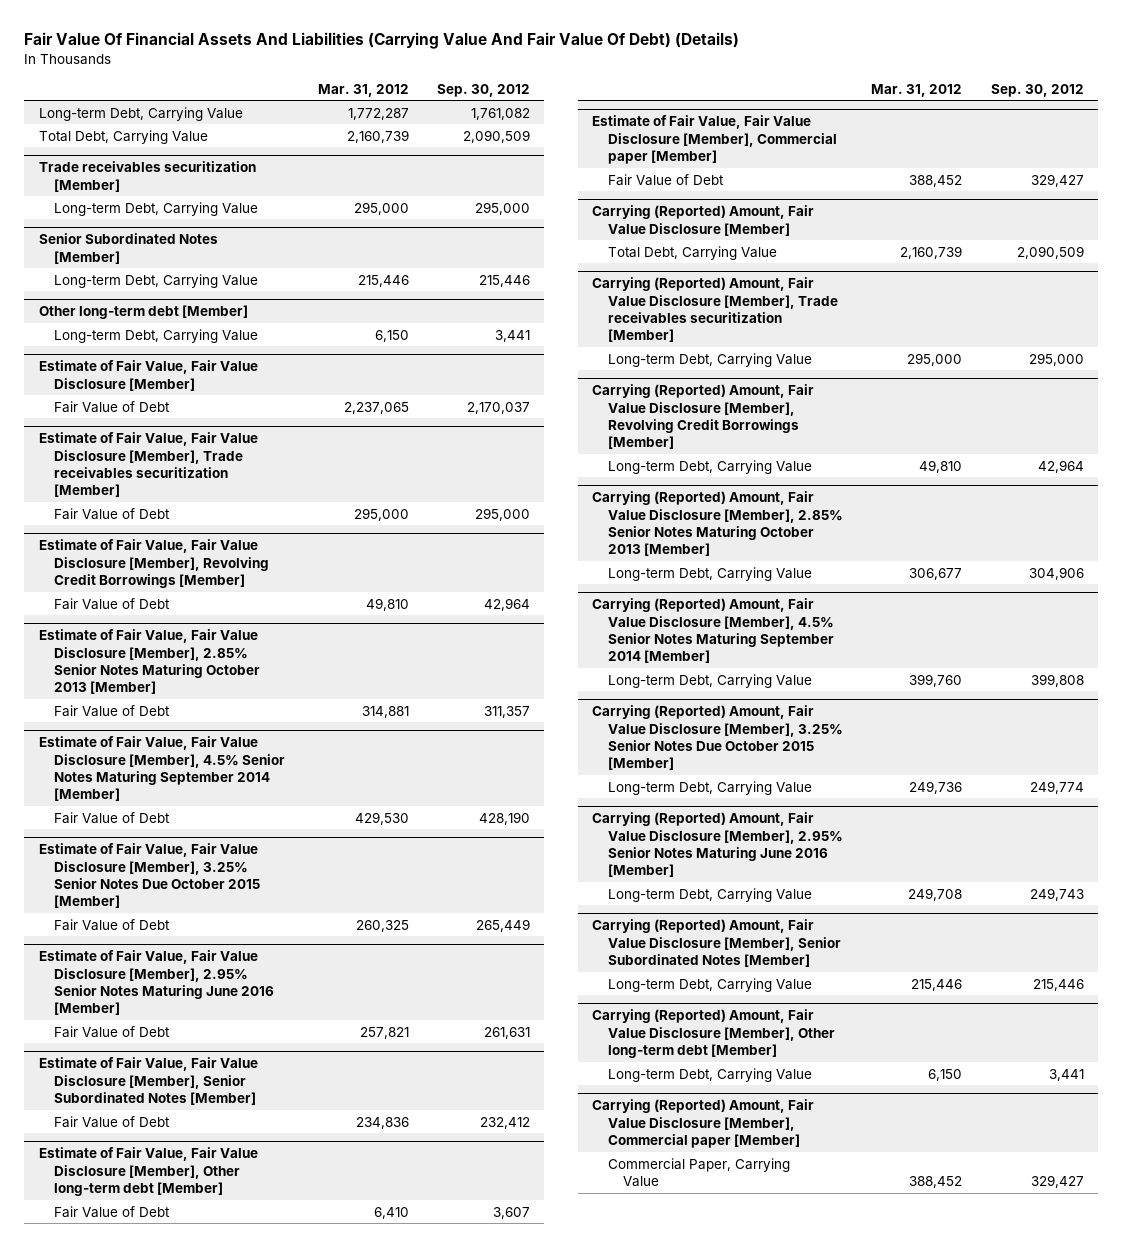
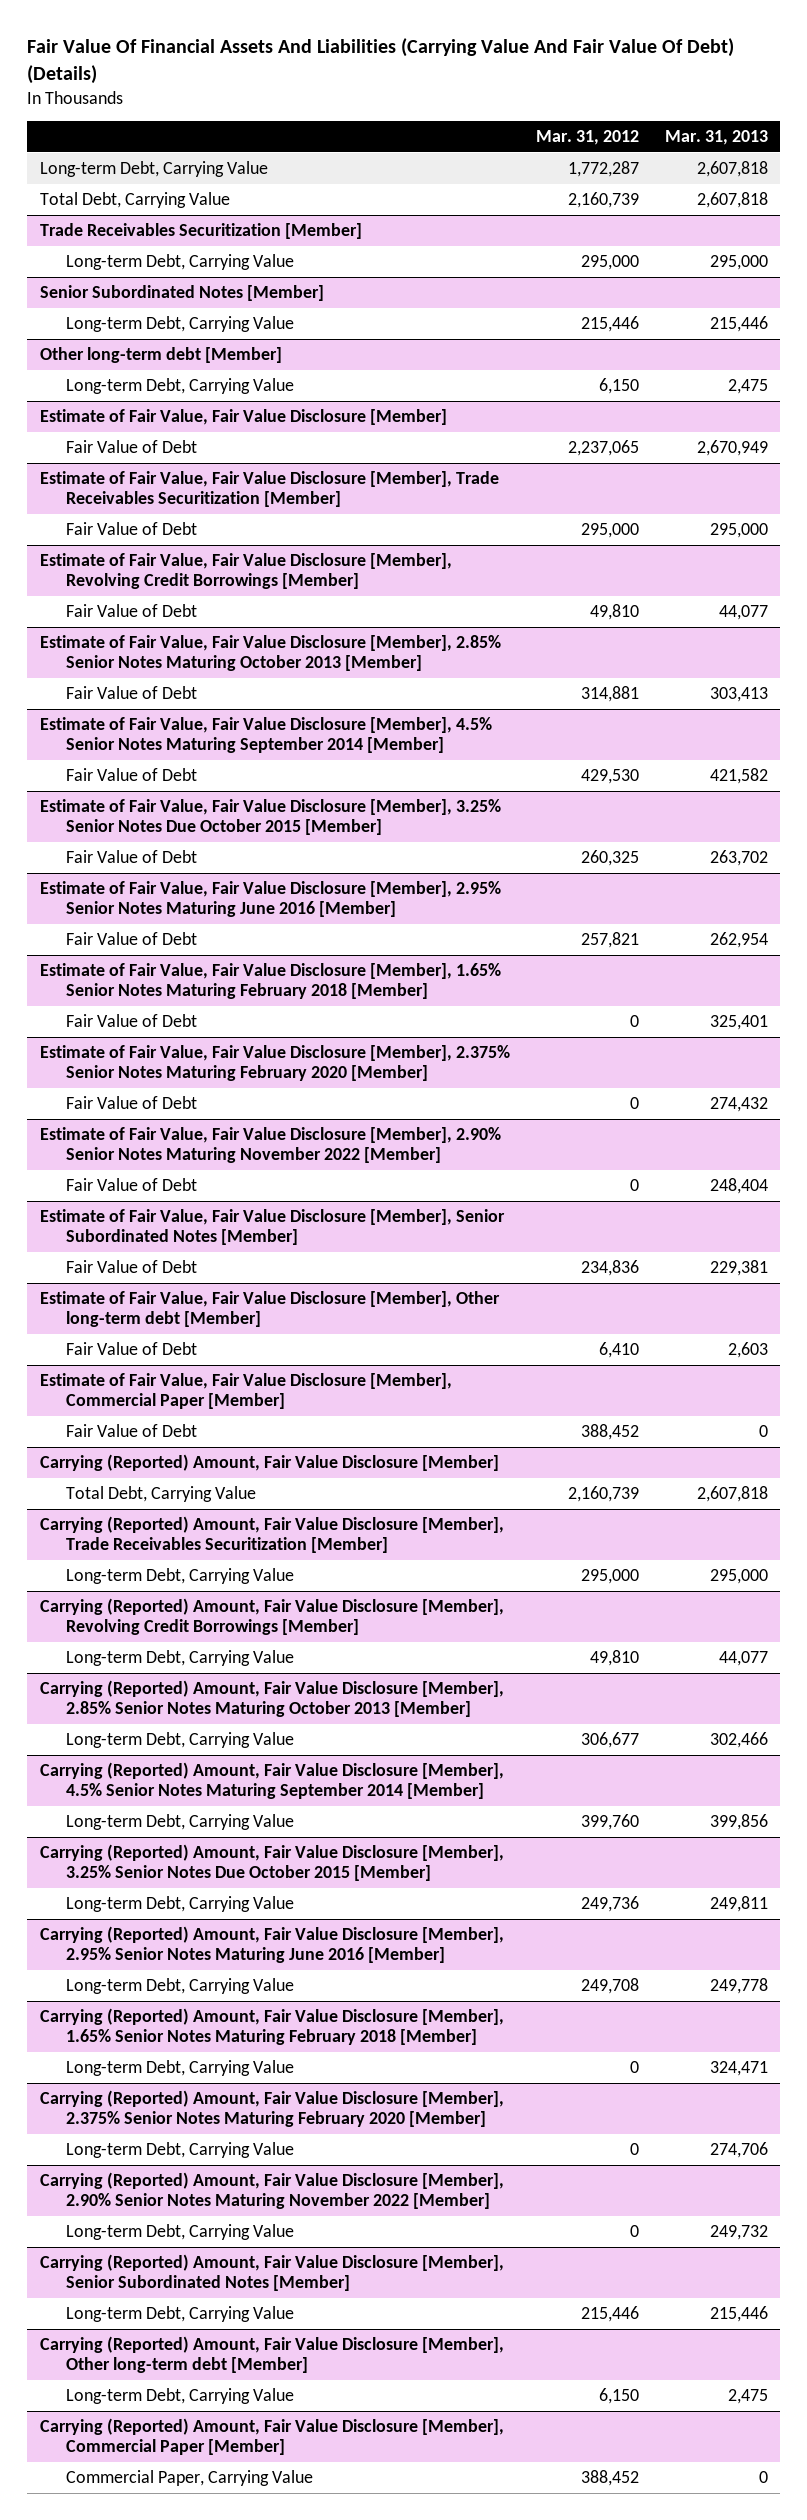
[437,83,531,97] Sep. 30, 2012 -> none
none -> [664,129,768,145] Mar. 31, 2013
[38,161,256,192] Trade receivables securitization [Member] -> [39,223,362,240] Trade Receivables Securitization [Member]
[38,432,258,498] Estimate of Fair Value, Fair Value Disclosure [Member], Trade receivables securitization [Member] -> [39,471,499,508] Estimate of Fair Value, Fair Value Disclosure [Member], Trade Receivables Securitization [Member]
none -> [39,963,501,1000] Estimate of Fair Value, Fair Value Disclosure [Member], 1.65% Senior Notes Maturing February 2018 [Member]
none -> [65,1014,197,1028] Fair Value of Debt
none -> [39,1045,510,1082] Estimate of Fair Value, Fair Value Disclosure [Member], 2.375% Senior Notes Maturing February 2020 [Member]
none -> [65,1096,197,1110] Fair Value of Debt
none -> [39,1127,501,1164] Estimate of Fair Value, Fair Value Disclosure [Member], 2.90% Senior Notes Maturing November 2022 [Member]
none -> [65,1178,197,1192] Fair Value of Debt
[592,115,837,164] Estimate of Fair Value, Fair Value Disclosure [Member], Commercial paper [Member] -> [39,1373,452,1410] Estimate of Fair Value, Fair Value Disclosure [Member], Commercial Paper [Member]
[592,277,838,343] Carrying (Reported) Amount, Fair Value Disclosure [Member], Trade receivables securitization [Member] -> [39,1516,504,1554] Carrying (Reported) Amount, Fair Value Disclosure [Member], Trade Receivables Securitization [Member]
none -> [39,2008,504,2046] Carrying (Reported) Amount, Fair Value Disclosure [Member], 1.65% Senior Notes Maturing February 2018 [Member]
none -> [65,2060,294,2077] Long-term Debt, Carrying Value
none -> [39,2090,504,2128] Carrying (Reported) Amount, Fair Value Disclosure [Member], 2.375% Senior Notes Maturing February 2020 [Member]
none -> [65,2142,294,2159] Long-term Debt, Carrying Value
none -> [39,2172,504,2210] Carrying (Reported) Amount, Fair Value Disclosure [Member], 2.90% Senior Notes Maturing November 2022 [Member]
none -> [65,2224,294,2241] Long-term Debt, Carrying Value
[592,1099,815,1148] Carrying (Reported) Amount, Fair Value Disclosure [Member], Commercial paper [Member] -> [39,2418,504,2456] Carrying (Reported) Amount, Fair Value Disclosure [Member], Commercial Paper [Member]

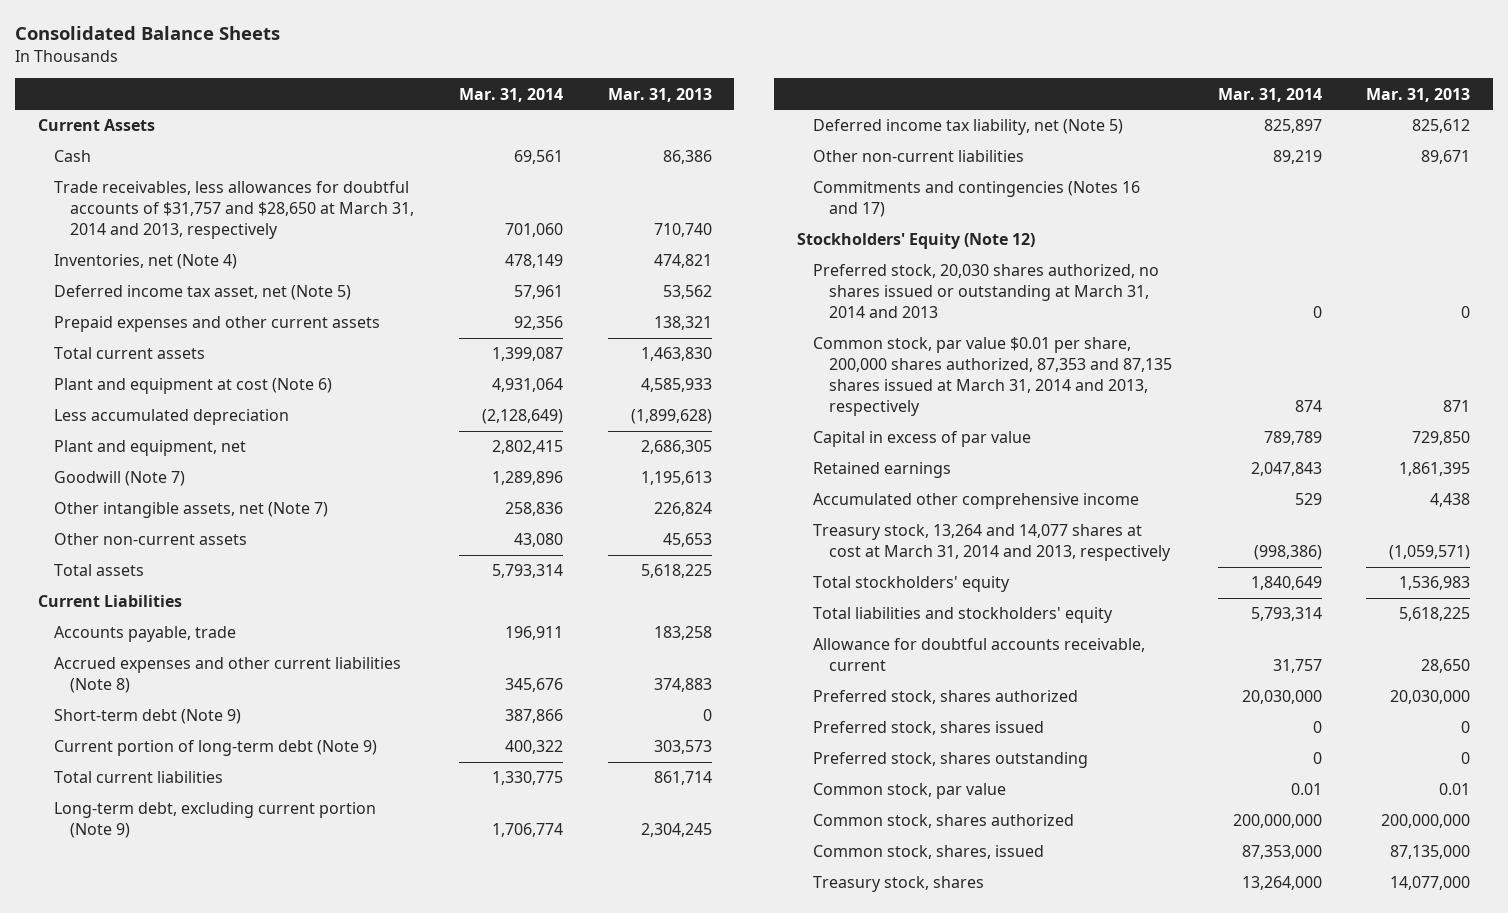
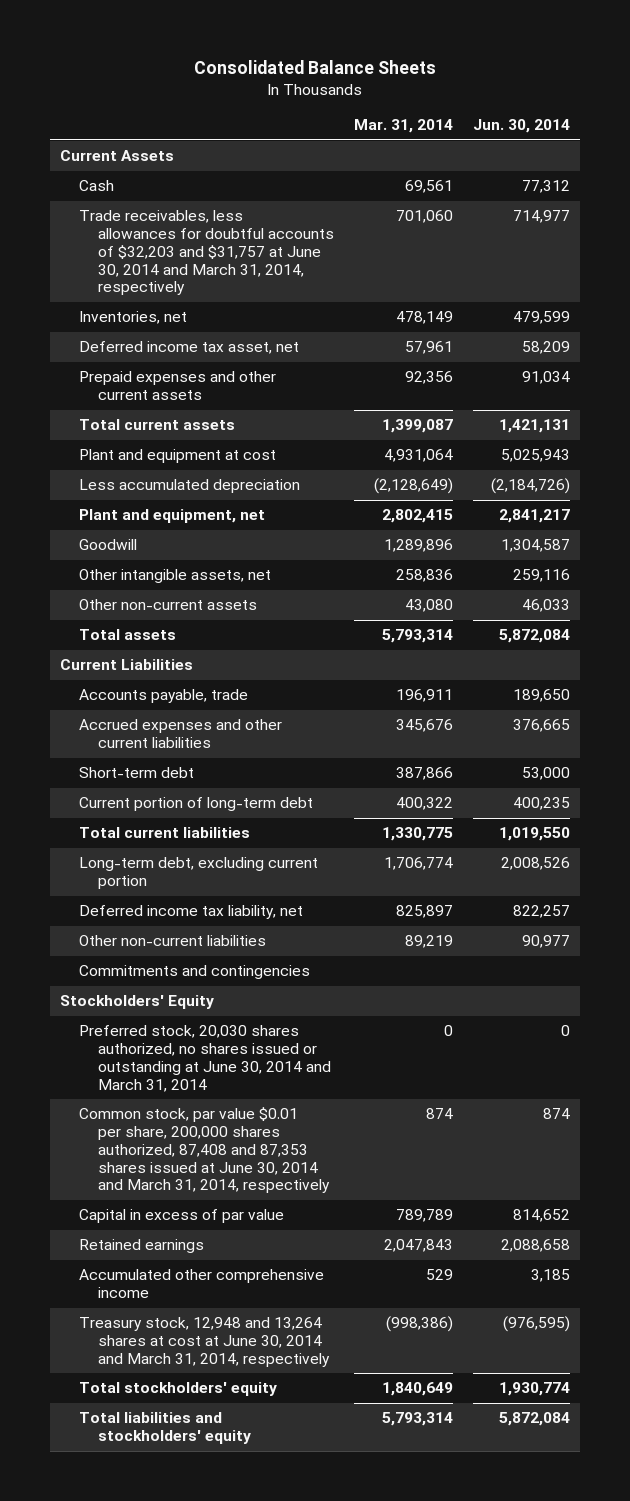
[607,87,712,102] Mar. 31, 2013 -> none
none -> [472,119,570,134] Jun. 30, 2014
[53,181,415,240] Trade receivables, less allowances for doubtful accounts of $31,757 and $28,650 at March 31, 2014 and 2013, respectively -> [79,210,334,296] Trade receivables, less allowances for doubtful accounts of $32,203 and $31,757 at June 30, 2014 and March 31, 2014, respectively
[53,254,237,270] Inventories, net (Note 4) -> [79,311,188,325] Inventories, net
[53,285,351,301] Deferred income tax asset, net (Note 5) -> [79,341,300,355] Deferred income tax asset, net
[53,378,332,395] Plant and equipment at cost (Note 6) -> [79,449,277,464] Plant and equipment at cost
[53,471,185,487] Goodwill (Note 7) -> [79,539,138,551] Goodwill
[53,502,328,519] Other intangible assets, net (Note 7) -> [79,569,272,584] Other intangible assets, net
[53,657,401,694] Accrued expenses and other current liabilities (Note 8) -> [79,719,283,749] Accrued expenses and other current liabilities
[53,709,241,725] Short-term debt (Note 9) -> [79,767,195,779] Short-term debt
[53,740,377,757] Current portion of long-term debt (Note 9) -> [79,797,314,812] Current portion of long-term debt
[53,802,376,839] Long-term debt, excluding current portion (Note 9) -> [79,857,319,890] Long-term debt, excluding current portion
[812,119,1123,136] Deferred income tax liability, net (Note 5) -> [79,905,304,920] Deferred income tax liability, net
[812,181,1140,218] Commitments and contingencies (Notes 16 and 17) -> [79,965,311,980] Commitments and contingencies
[796,233,1035,250] Stockholders' Equity (Note 12) -> [60,995,215,1010] Stockholders' Equity
[812,264,1159,319] Preferred stock, 20,030 shares authorized, no shares issued or outstanding at March 31, 2014 and 2013 -> [79,1025,331,1092] Preferred stock, 20,030 shares authorized, no shares issued or outstanding at June 30, 2014 and March 31, 2014
[812,337,1173,417] Common stock, par value $0.01 per share, 200,000 shares authorized, 87,353 and 87,135 shares issued at March 31, 2014 and 2013, respectively -> [79,1107,330,1194] Common stock, par value $0.01 per share, 200,000 shares authorized, 87,408 and 87,353 shares issued at June 30, 2014 and March 31, 2014, respectively
[812,524,1172,562] Treasury stock, 13,264 and 14,077 shares at cost at March 31, 2014 and 2013, respectively -> [79,1317,330,1367] Treasury stock, 12,948 and 13,264 shares at cost at June 30, 2014 and March 31, 2014, respectively
[812,638,1145,672] Allowance for doubtful accounts receivable, current -> none
[812,690,1078,705] Preferred stock, shares authorized -> none
[812,721,1044,736] Preferred stock, shares issued -> none
[812,752,1088,769] Preferred stock, shares outstanding -> none
[812,783,1006,800] Common stock, par value -> none
[812,814,1074,829] Common stock, shares authorized -> none
[812,845,1044,860] Common stock, shares, issued -> none
[812,876,984,893] Treasury stock, shares -> none

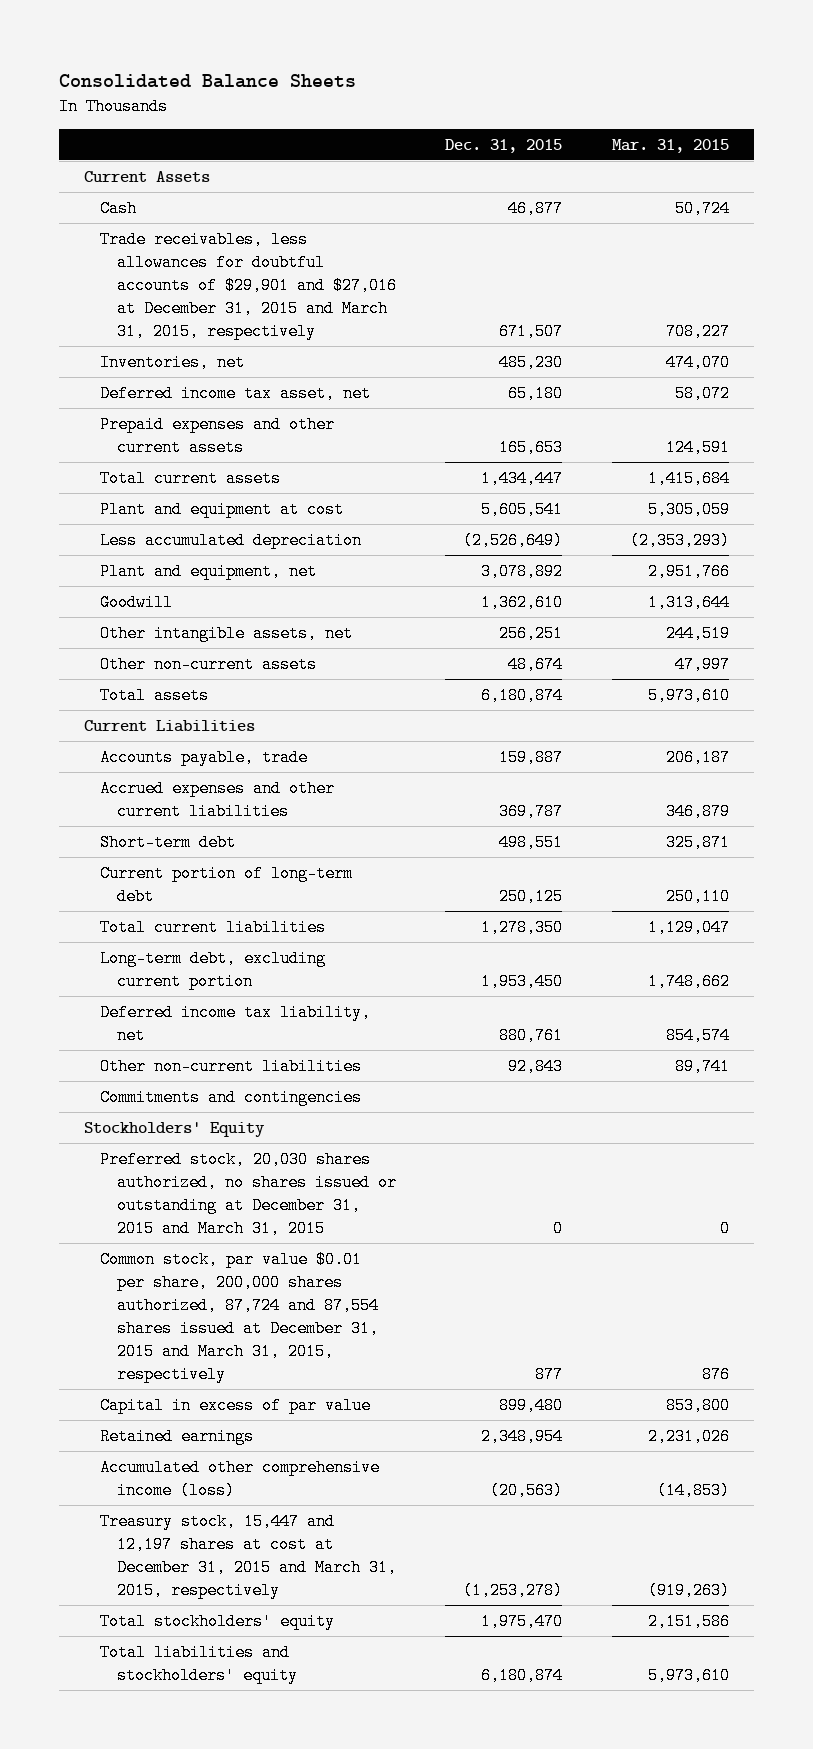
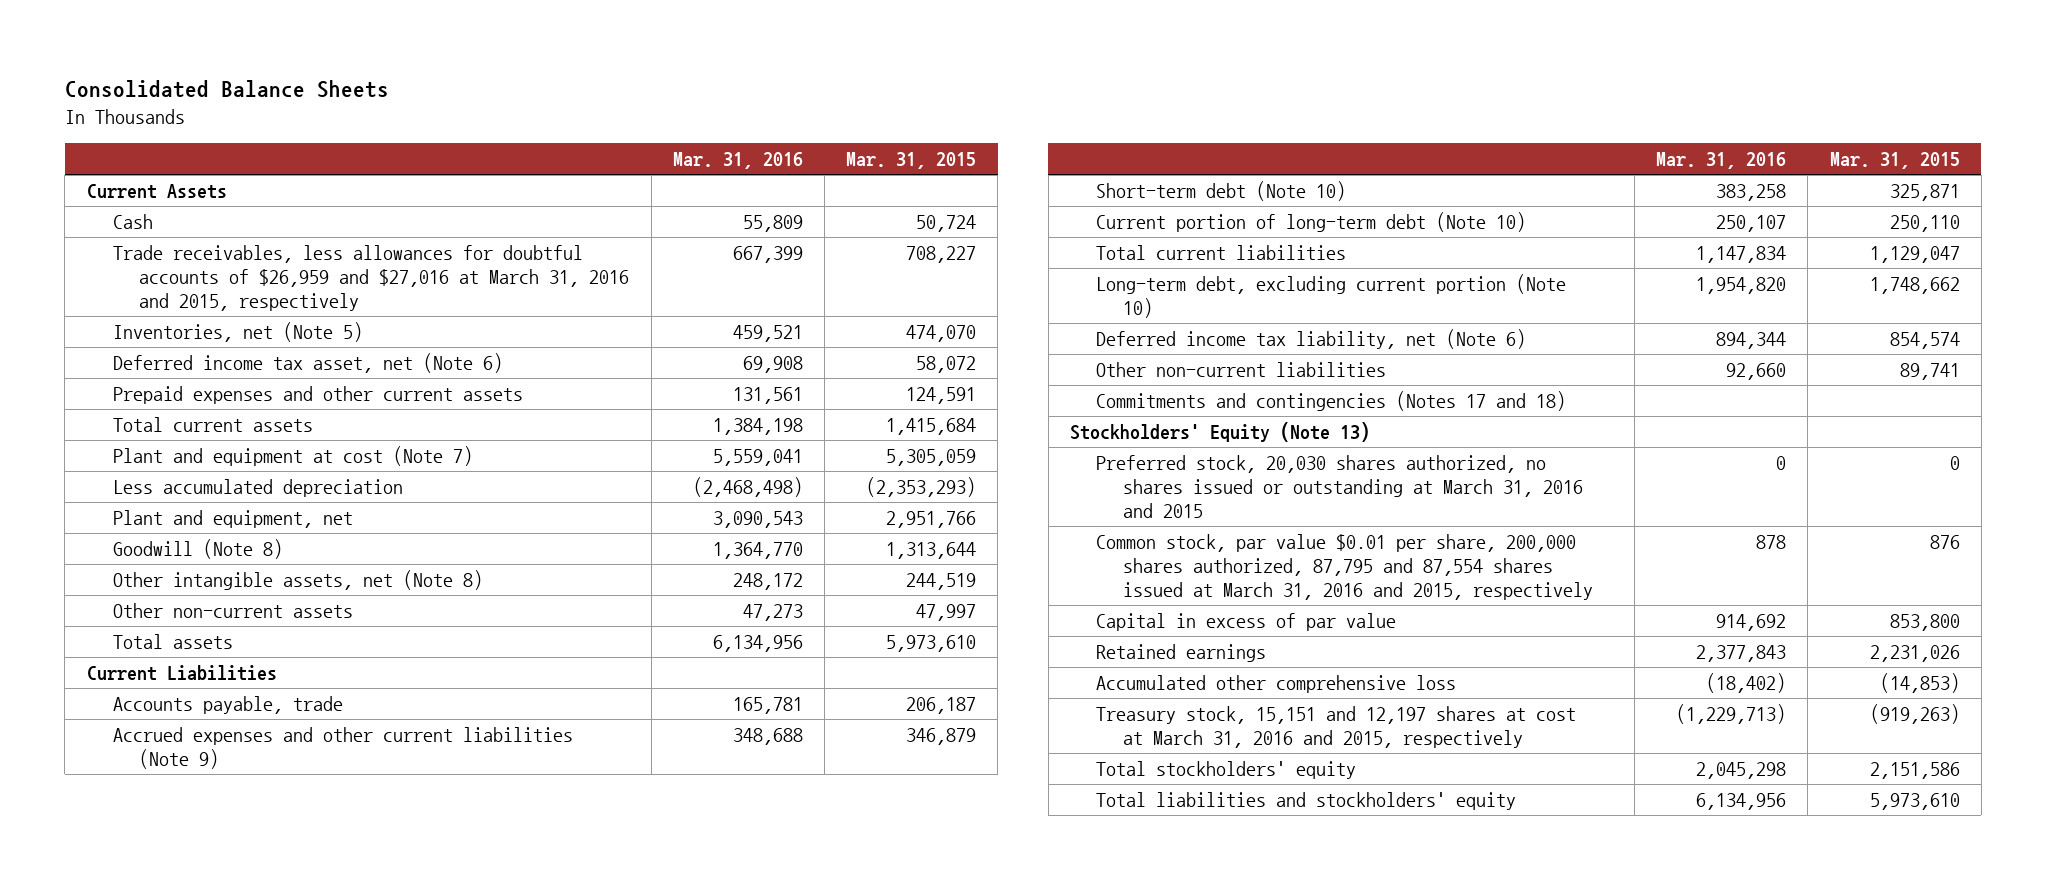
[445,138,563,153] Dec. 31, 2015 -> none
none -> [672,152,803,170] Mar. 31, 2016
[100,230,397,340] Trade receivables, less allowances for doubtful accounts of $29,901 and $27,016 at December 31, 2015 and March 31, 2015, respectively -> [112,244,630,312] Trade receivables, less allowances for doubtful accounts of $26,959 and $27,016 at March 31, 2016 and 2015, respectively
[100,353,246,371] Inventories, net -> [112,321,363,342] Inventories, net (Note 5)
[100,384,372,402] Deferred income tax asset, net -> [112,352,503,373] Deferred income tax asset, net (Note 6)
[100,500,345,518] Plant and equipment at cost -> [112,445,473,466] Plant and equipment at cost (Note 7)
[100,593,174,611] Goodwill -> [112,538,283,559] Goodwill (Note 8)
[100,624,354,642] Other intangible assets, net -> [112,569,483,590] Other intangible assets, net (Note 8)
[100,779,336,820] Accrued expenses and other current liabilities -> [112,726,573,770] Accrued expenses and other current liabilities (Note 9)
[100,833,237,851] Short-term debt -> [1096,180,1347,201] Short-term debt (Note 10)
[100,864,354,905] Current portion of long-term debt -> [1096,211,1527,232] Current portion of long-term debt (Note 10)
[100,949,327,990] Long-term debt, excluding current portion -> [1096,273,1567,319] Long-term debt, excluding current portion (Note 10)
[100,1003,372,1044] Deferred income tax liability, net -> [1096,328,1527,349] Deferred income tax liability, net (Note 6)
[100,1088,363,1106] Commitments and contingencies -> [1096,390,1567,411] Commitments and contingencies (Notes 17 and 18)
[83,1121,265,1137] Stockholders' Equity -> [1069,421,1370,442] Stockholders' Equity (Note 13)
[100,1150,397,1237] Preferred stock, 20,030 shares authorized, no shares issued or outstanding at December 31, 2015 and March 31, 2015 -> [1096,454,1583,519] Preferred stock, 20,030 shares authorized, no shares issued or outstanding at March 31, 2016 and 2015
[100,1250,379,1383] Common stock, par value $0.01 per share, 200,000 shares authorized, 87,724 and 87,554 shares issued at December 31, 2015 and March 31, 2015, respectively -> [1096,533,1593,601] Common stock, par value $0.01 per share, 200,000 shares authorized, 87,795 and 87,554 shares issued at March 31, 2016 and 2015, respectively
[100,1458,381,1499] Accumulated other comprehensive income (loss) -> [1096,674,1457,693] Accumulated other comprehensive loss
[100,1512,397,1599] Treasury stock, 15,447 and 12,197 shares at cost at December 31, 2015 and March 31, 2015, respectively -> [1096,705,1577,749] Treasury stock, 15,151 and 12,197 shares at cost at March 31, 2016 and 2015, respectively

